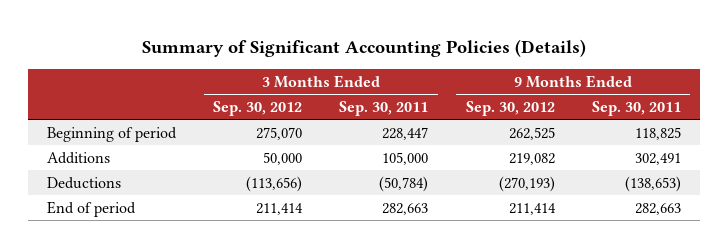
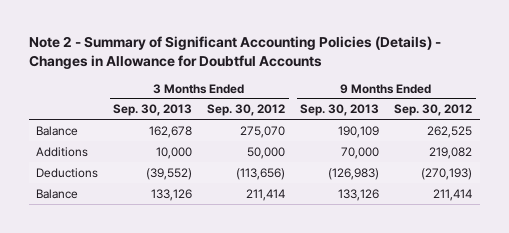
[141,39,586,58] Summary of Significant Accounting Policies (Details) -> [28,36,441,70] Note 2 - Summary of Significant Accounting Policies (Details) - Changes in Allowance for Doubtful Accounts
[339,101,429,117] Sep. 30, 2011 -> none
[592,101,682,117] Sep. 30, 2011 -> none
none -> [113,104,193,117] Sep. 30, 2013
none -> [300,104,380,117] Sep. 30, 2013
[46,126,177,142] Beginning of period -> [36,125,79,136] Balance
[46,200,136,217] End of period -> [36,188,79,199] Balance

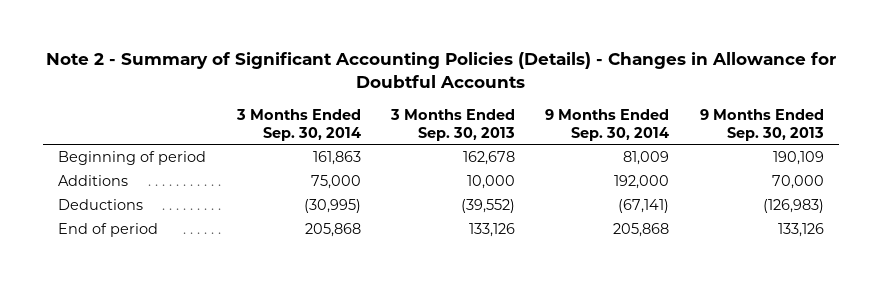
[207,104,286,117] Sep. 30, 2012 -> none
[394,104,473,117] Sep. 30, 2012 -> none
none -> [235,108,361,141] 3 Months Ended Sep. 30, 2014
none -> [545,108,670,141] 9 Months Ended Sep. 30, 2014
[36,125,79,136] Balance -> [58,150,207,165] Beginning of period
[36,188,79,199] Balance -> [58,222,159,237] End of period

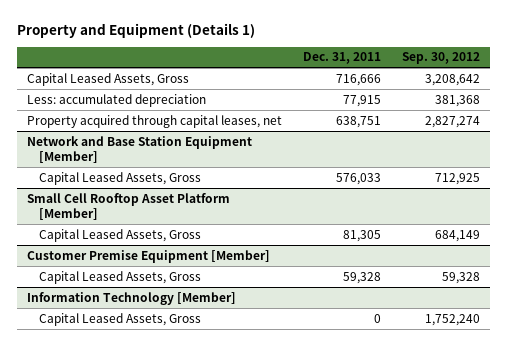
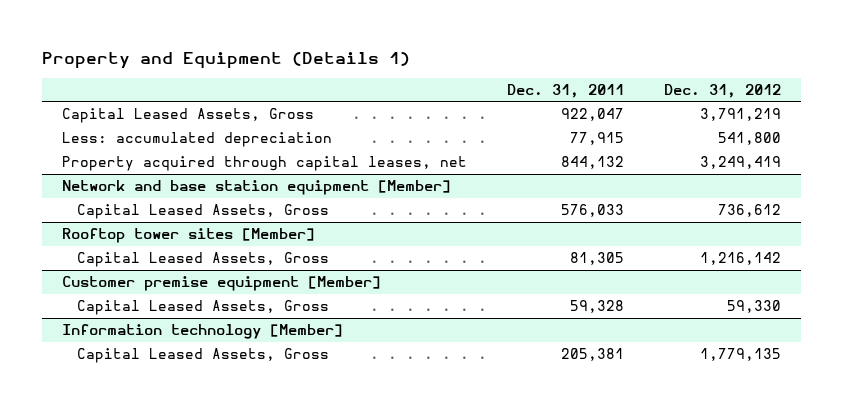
[402,52,481,65] Sep. 30, 2012 -> none
none -> [663,83,781,98] Dec. 31, 2012
[336,73,382,86] 716,666 -> [560,108,624,122] 922,047
[336,115,382,128] 638,751 -> [560,156,624,170] 844,132
[27,135,253,163] Network and Base Station Equipment [Member] -> [62,180,452,196] Network and base station equipment [Member]
[27,192,231,220] Small Cell Rooftop Asset Platform [Member] -> none
none -> [62,228,316,244] Rooftop tower sites [Member]
[27,249,271,263] Customer Premise Equipment [Member] -> [62,276,382,292] Customer premise equipment [Member]
[27,291,237,305] Information Technology [Member] -> [62,324,344,340] Information technology [Member]
[374,313,382,323] 0 -> [560,348,624,362] 205,381

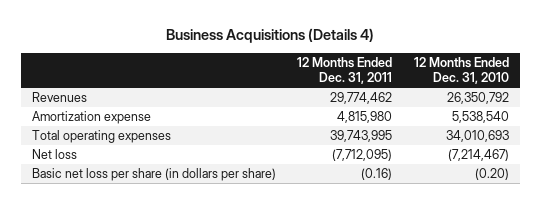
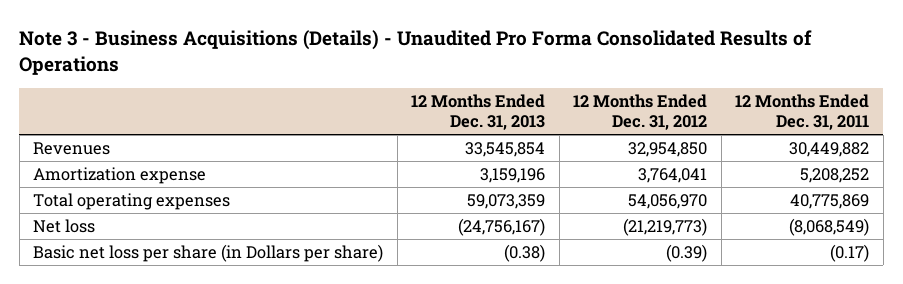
[166,28,375,44] Business Acquisitions (Details 4) -> [19,30,813,76] Note 3 - Business Acquisitions (Details) - Unaudited Pro Forma Consolidated Results of Operations
[414,57,510,85] 12 Months Ended Dec. 31, 2010 -> none
none -> [411,93,546,131] 12 Months Ended Dec. 31, 2013
none -> [573,93,708,131] 12 Months Ended Dec. 31, 2012
[330,92,393,105] 29,774,462 -> [789,141,870,157] 30,449,882
[337,111,393,124] 4,815,980 -> [800,167,870,183] 5,208,252
[330,130,393,143] 39,743,995 -> [790,193,870,209] 40,775,869
[332,149,393,162] (7,712,095) -> [789,217,870,236] (8,068,549)
[31,168,276,182] Basic net loss per share (in dollars per share) -> [33,243,384,262] Basic net loss per share (in Dollars per share)
[361,168,393,181] (0.16) -> [830,243,870,262] (0.17)

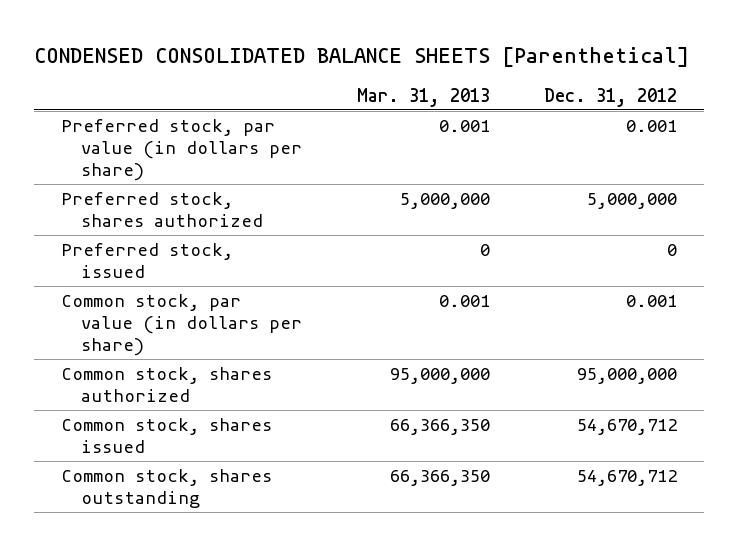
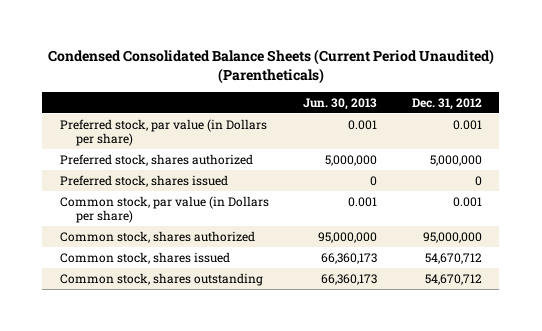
[34,47,690,68] CONDENSED CONSOLIDATED BALANCE SHEETS [Parenthetical] -> [47,49,494,84] Condensed Consolidated Balance Sheets (Current Period Unaudited) (Parentheticals)
[356,88,490,108] Mar. 31, 2013 -> none
none -> [303,97,378,110] Jun. 30, 2013
[61,118,303,182] Preferred stock, par value (in dollars per share) -> [59,118,267,147] Preferred stock, par value (in Dollars per share)
[61,242,234,278] Preferred stock, issued -> [59,174,228,187] Preferred stock, shares issued
[61,293,303,357] Common stock, par value (in dollars per share) -> [59,195,269,224] Common stock, par value (in Dollars per share)

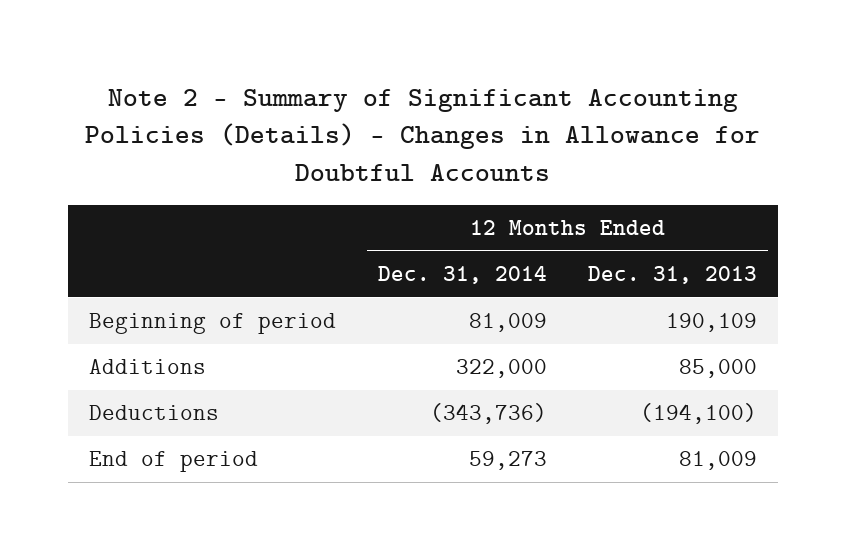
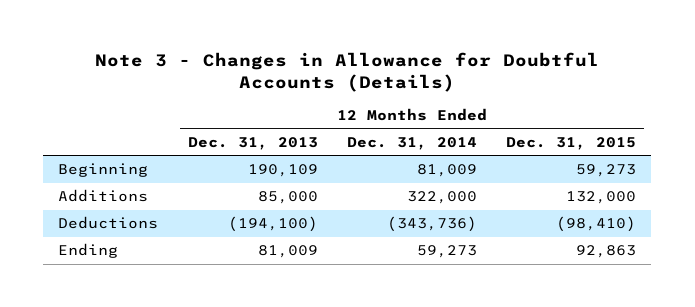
[85,88,761,181] Note 2 - Summary of Significant Accounting Policies (Details) - Changes in Allowance for Doubtful Accounts -> [95,51,600,92] Note 3 - Changes in Allowance for Doubtful Accounts (Details)
none -> [506,136,637,150] Dec. 31, 2015
[88,313,336,335] Beginning of period -> [58,163,149,178] Beginning
[88,451,258,473] End of period -> [58,243,119,259] Ending

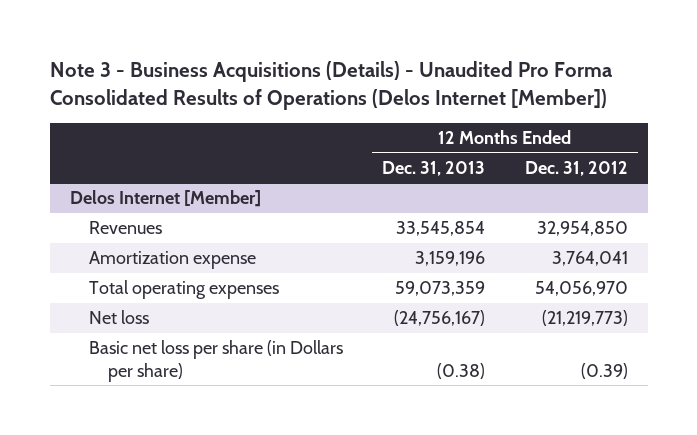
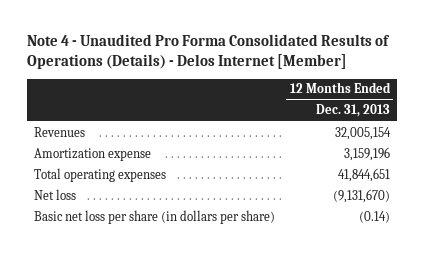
[49,61,612,111] Note 3 - Business Acquisitions (Details) - Unaudited Pro Forma Consolidated Results of Operations (Delos Internet [Member]) -> [26,34,390,69] Note 4 - Unaudited Pro Forma Consolidated Results of Operations (Details) - Delos Internet [Member]
[524,160,628,176] Dec. 31, 2012 -> none
[69,190,261,208] Delos Internet [Member] -> none
[396,221,486,237] 33,545,854 -> [334,126,391,140] 32,005,154
[395,281,486,297] 59,073,359 -> [337,167,390,182] 41,844,651
[394,310,486,327] (24,756,167) -> [332,188,390,203] (9,131,670)
[88,340,343,382] Basic net loss per share (in Dollars per share) -> [34,209,276,224] Basic net loss per share (in dollars per share)
[437,362,486,379] (0.38) -> [358,210,390,223] (0.14)

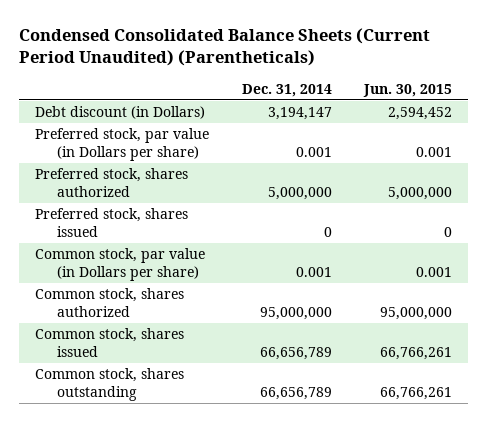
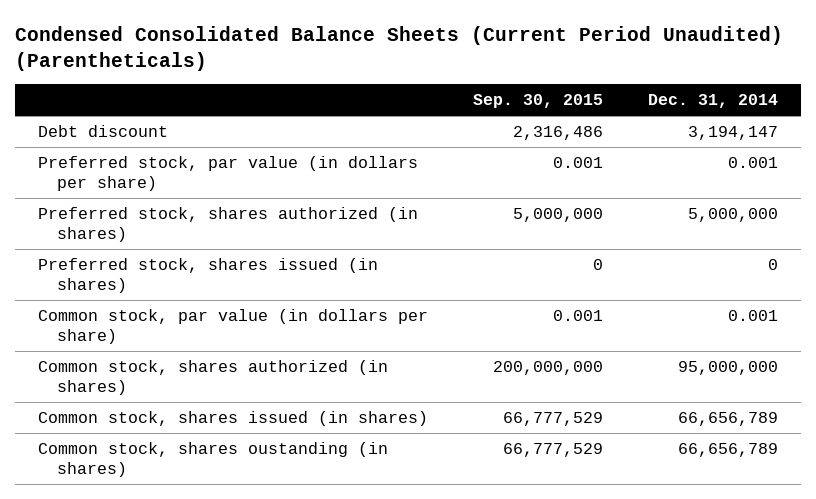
[363,83,453,97] Jun. 30, 2015 -> none
none -> [473,94,604,109] Sep. 30, 2015
[35,106,206,120] Debt discount (in Dollars) -> [37,125,168,138] Debt discount
[35,128,210,161] Preferred stock, par value (in Dollars per share) -> [37,156,418,191] Preferred stock, par value (in dollars per share)
[35,168,189,197] Preferred stock, shares authorized -> [37,207,418,242] Preferred stock, shares authorized (in shares)
[35,208,189,237] Preferred stock, shares issued -> [37,258,378,293] Preferred stock, shares issued (in shares)
[35,248,206,281] Common stock, par value (in Dollars per share) -> [37,309,428,344] Common stock, par value (in dollars per share)
[35,288,185,317] Common stock, shares authorized -> [37,360,388,395] Common stock, shares authorized (in shares)
[35,328,185,357] Common stock, shares issued -> [37,411,428,427] Common stock, shares issued (in shares)
[35,368,185,401] Common stock, shares outstanding -> [37,442,388,477] Common stock, shares oustanding (in shares)

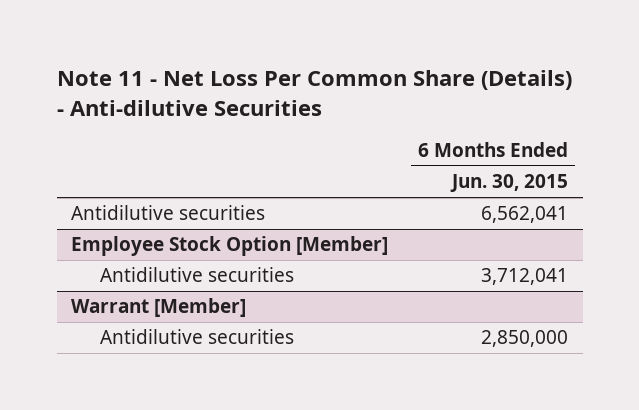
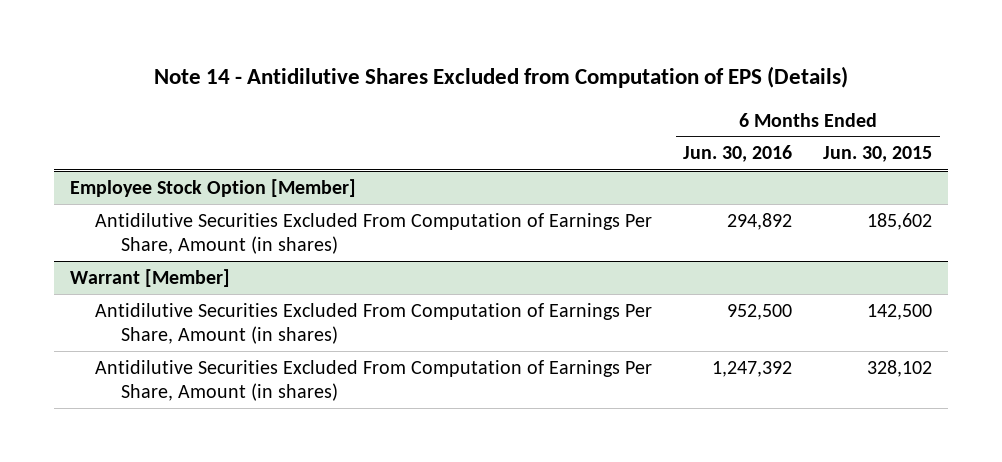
[56,70,572,116] Note 11 - Net Loss Per Common Share (Details) - Anti-dilutive Securities -> [154,66,849,89] Note 14 - Antidilutive Shares Excluded from Computation of EPS (Details)
none -> [683,145,793,163] Jun. 30, 2016
[71,205,266,221] Antidilutive securities -> none
[99,267,294,283] Antidilutive securities -> none
none -> [95,212,653,254] Antidilutive Securities Excluded From Computation of Earnings Per Share, Amount (in shares)
[99,329,294,345] Antidilutive securities -> none
none -> [95,302,653,344] Antidilutive Securities Excluded From Computation of Earnings Per Share, Amount (in shares)
none -> [95,359,653,401] Antidilutive Securities Excluded From Computation of Earnings Per Share, Amount (in shares)

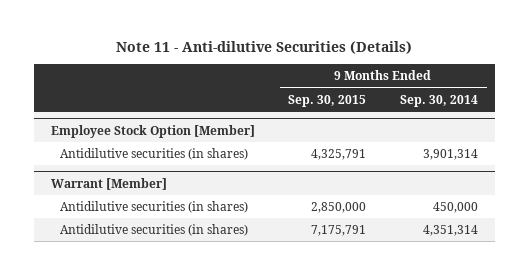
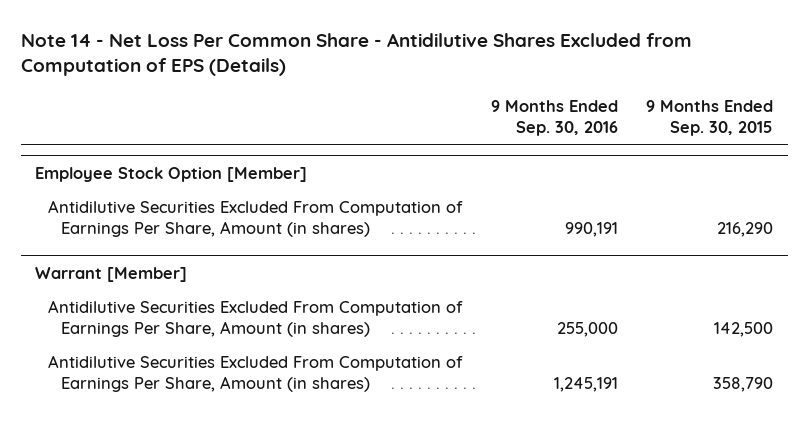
[116,41,413,55] Note 11 - Anti-dilutive Securities (Details) -> [20,32,692,77] Note 14 - Net Loss Per Common Share - Antidilutive Shares Excluded from Computation of EPS (Details)
[400,94,479,107] Sep. 30, 2014 -> none
none -> [490,99,618,137] 9 Months Ended Sep. 30, 2016
[59,147,248,160] Antidilutive securities (in shares) -> [48,199,464,238] Antidilutive Securities Excluded From Computation of Earnings Per Share, Amount (in shares)
[311,148,367,160] 4,325,791 -> [717,222,774,238] 216,290
[59,200,248,213] Antidilutive securities (in shares) -> [48,299,464,338] Antidilutive Securities Excluded From Computation of Earnings Per Share, Amount (in shares)
[311,201,367,213] 2,850,000 -> [714,322,774,338] 142,500
[59,223,248,236] Antidilutive securities (in shares) -> [48,354,464,393] Antidilutive Securities Excluded From Computation of Earnings Per Share, Amount (in shares)
[311,224,367,236] 7,175,791 -> [713,377,774,393] 358,790

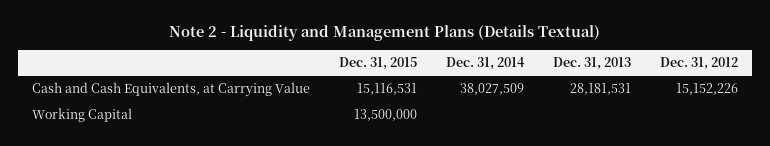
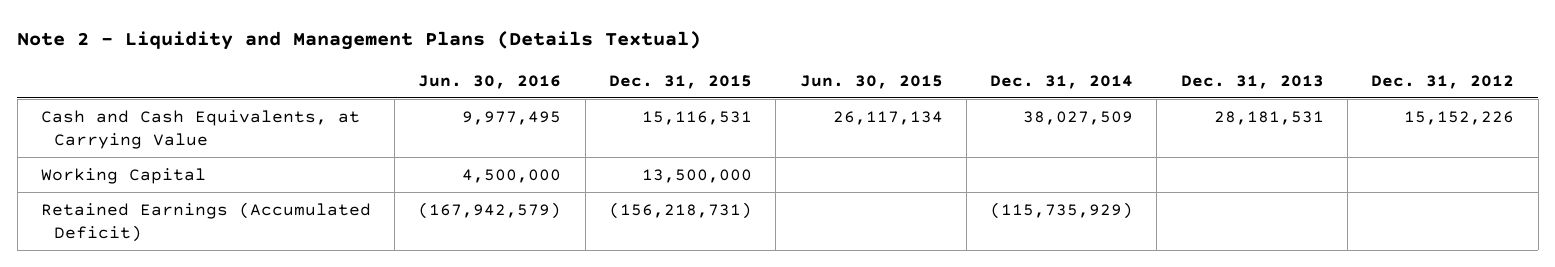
none -> [418,74,562,89] Jun. 30, 2016
none -> [799,74,943,89] Jun. 30, 2015
none -> [40,201,371,242] Retained Earnings (Accumulated Deficit)

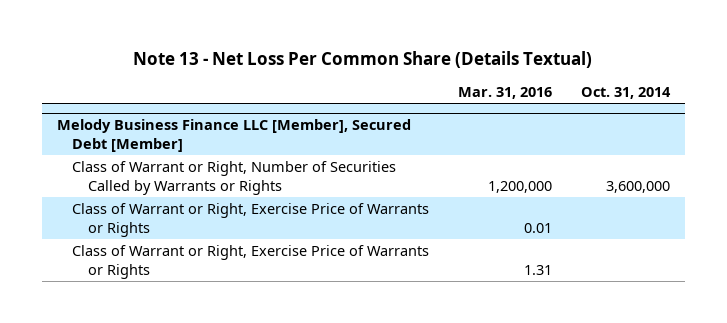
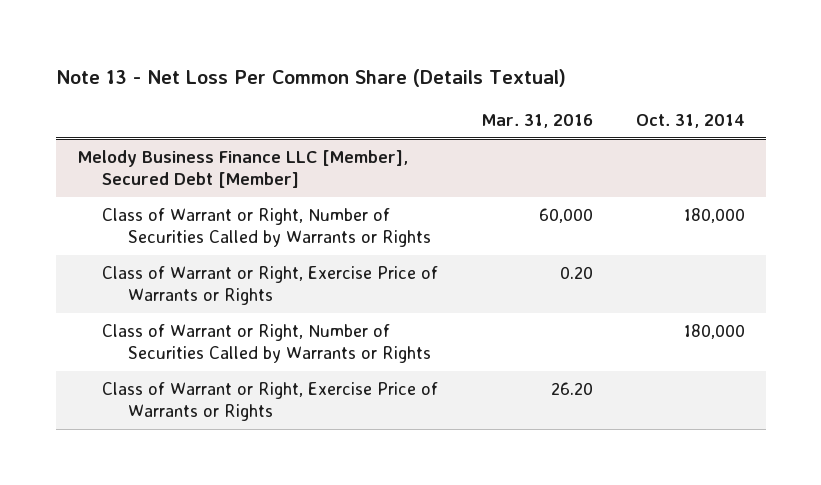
[488,180,553,193] 1,200,000 -> [538,208,593,224] 60,000
[606,180,671,193] 3,600,000 -> [683,208,745,224] 180,000
[524,222,553,233] 0.01 -> [559,266,593,280] 0.20
none -> [102,324,431,363] Class of Warrant or Right, Number of Securities Called by Warrants or Rights
[524,264,553,275] 1.31 -> [550,382,593,396] 26.20

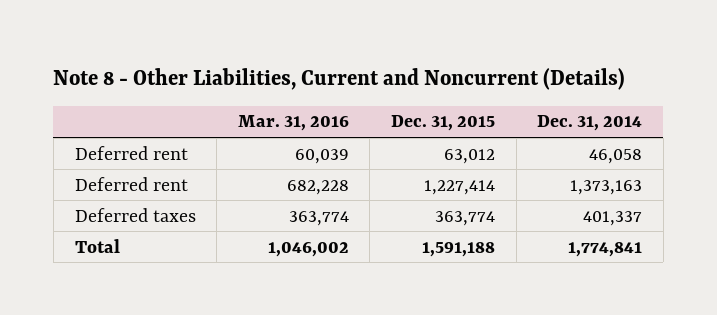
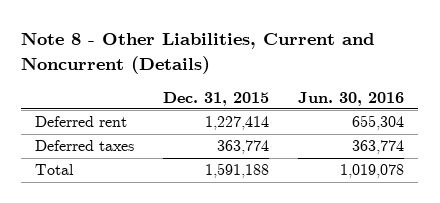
[237,115,349,132] Mar. 31, 2016 -> none
[537,115,643,132] Dec. 31, 2014 -> none
none -> [298,91,405,106] Jun. 30, 2016
[74,145,188,160] Deferred rent -> none

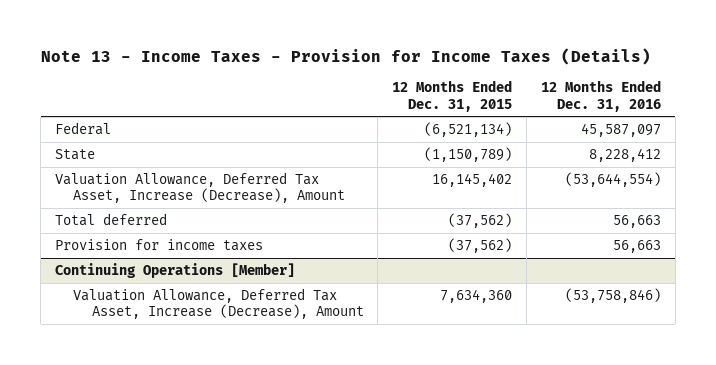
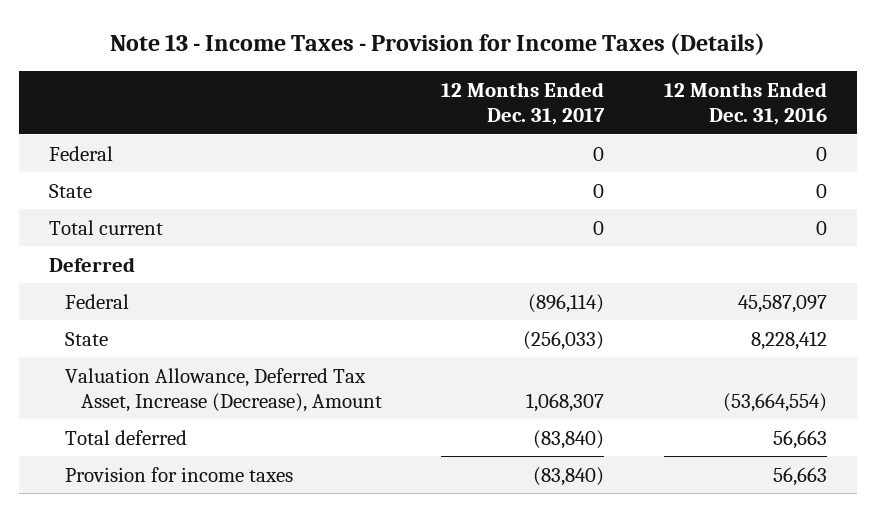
[392,80,513,112] 12 Months Ended Dec. 31, 2015 -> none
none -> [441,81,606,125] 12 Months Ended Dec. 31, 2017
none -> [48,145,113,161] Federal
none -> [48,183,92,198] State
none -> [48,219,163,235] Total current
none -> [48,256,135,272] Deferred
[564,172,661,188] (53,644,554) -> [723,392,828,412] (53,664,554)
[55,263,296,279] Continuing Operations [Member] -> none
[73,288,364,320] Valuation Allowance, Deferred Tax Asset, Increase (Decrease), Amount -> none

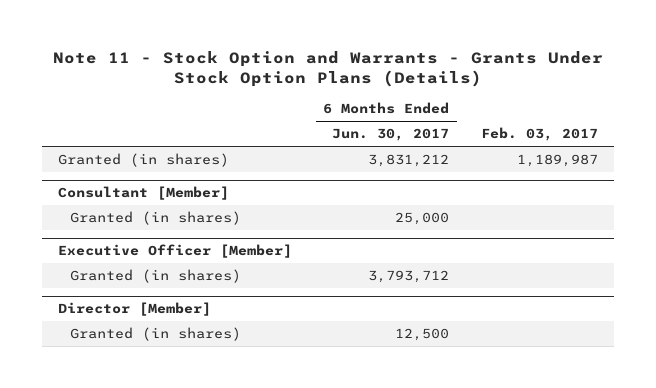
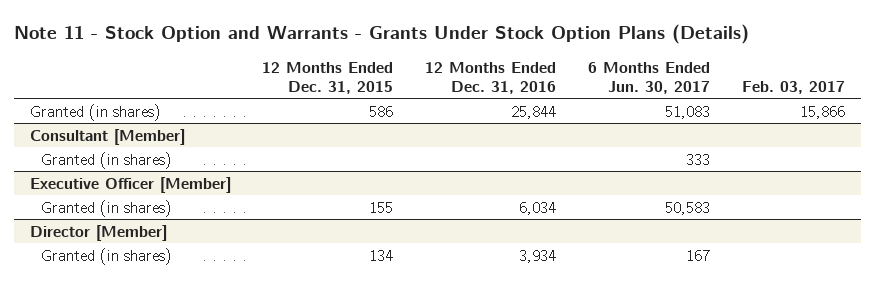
none -> [262,61,394,94] 12 Months Ended Dec. 31, 2015
none -> [425,61,557,94] 12 Months Ended Dec. 31, 2016
[368,154,450,168] 3,831,212 -> [665,105,711,119] 51,083
[516,154,598,168] 1,189,987 -> [800,105,846,119] 15,866
[395,212,450,226] 25,000 -> [686,153,711,165] 333
[368,270,450,284] 3,793,712 -> [665,201,711,215] 50,583
[395,328,450,342] 12,500 -> [686,249,711,261] 167

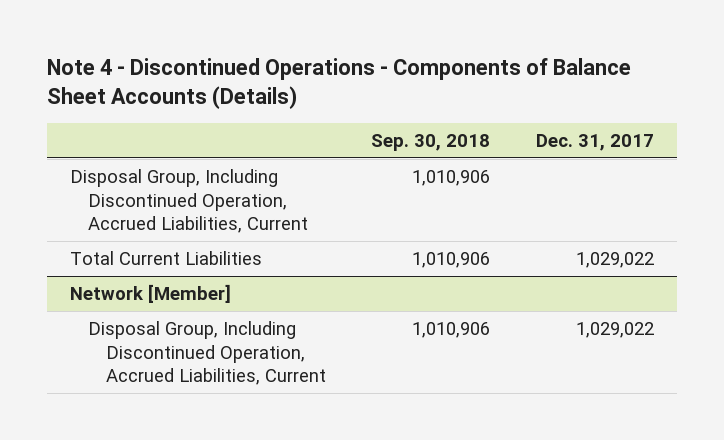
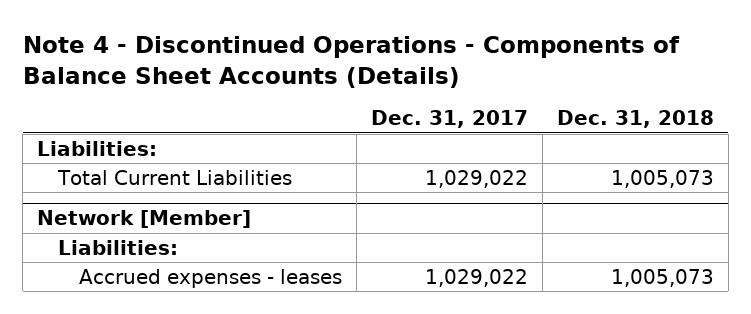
[371,133,491,151] Sep. 30, 2018 -> none
none -> [556,110,714,129] Dec. 31, 2018
[69,169,308,234] Disposal Group, Including Discontinued Operation, Accrued Liabilities, Current -> none
none -> [37,140,158,156] Liabilities:
none -> [57,239,178,255] Liabilities:
[87,321,326,386] Disposal Group, Including Discontinued Operation, Accrued Liabilities, Current -> [78,268,342,288] Accrued expenses - leases

